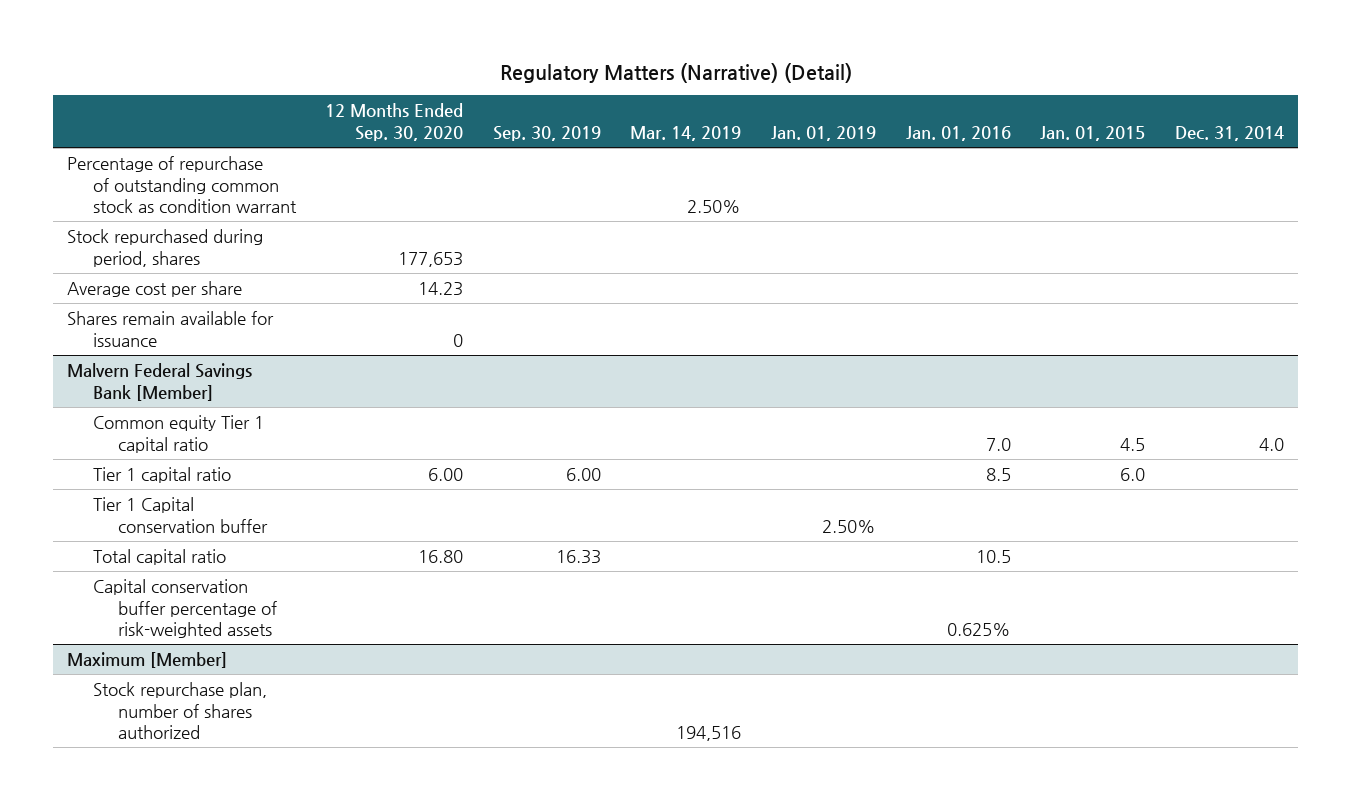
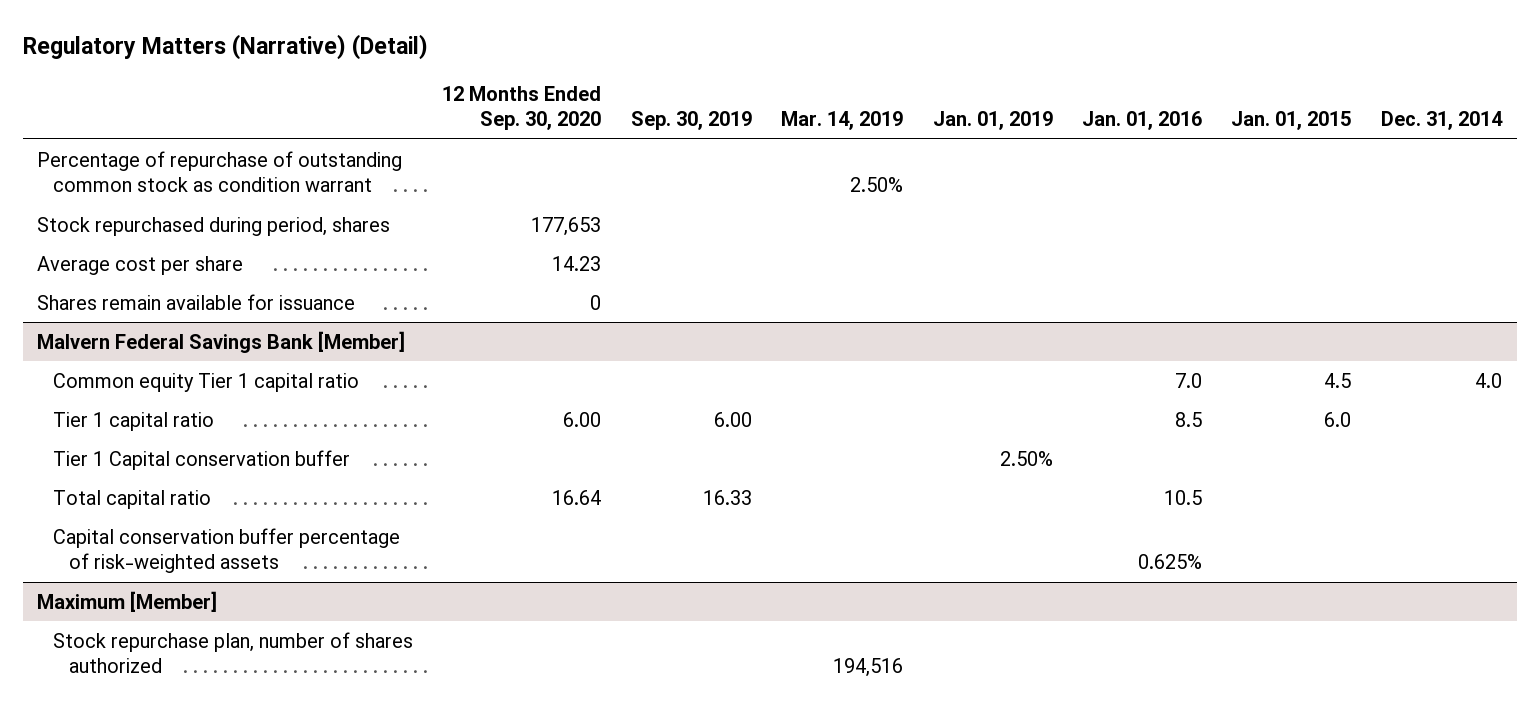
[418,549,464,563] 16.80 -> [552,489,602,505] 16.64

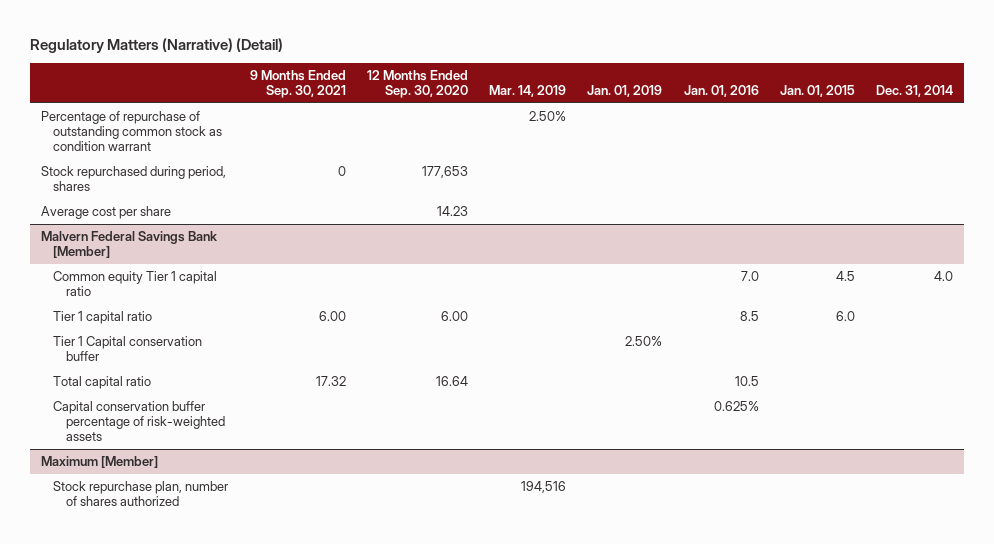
[630,111,752,131] Sep. 30, 2019 -> none
none -> [249,69,346,98] 9 Months Ended Sep. 30, 2021
[37,293,356,310] Shares remain available for issuance -> none

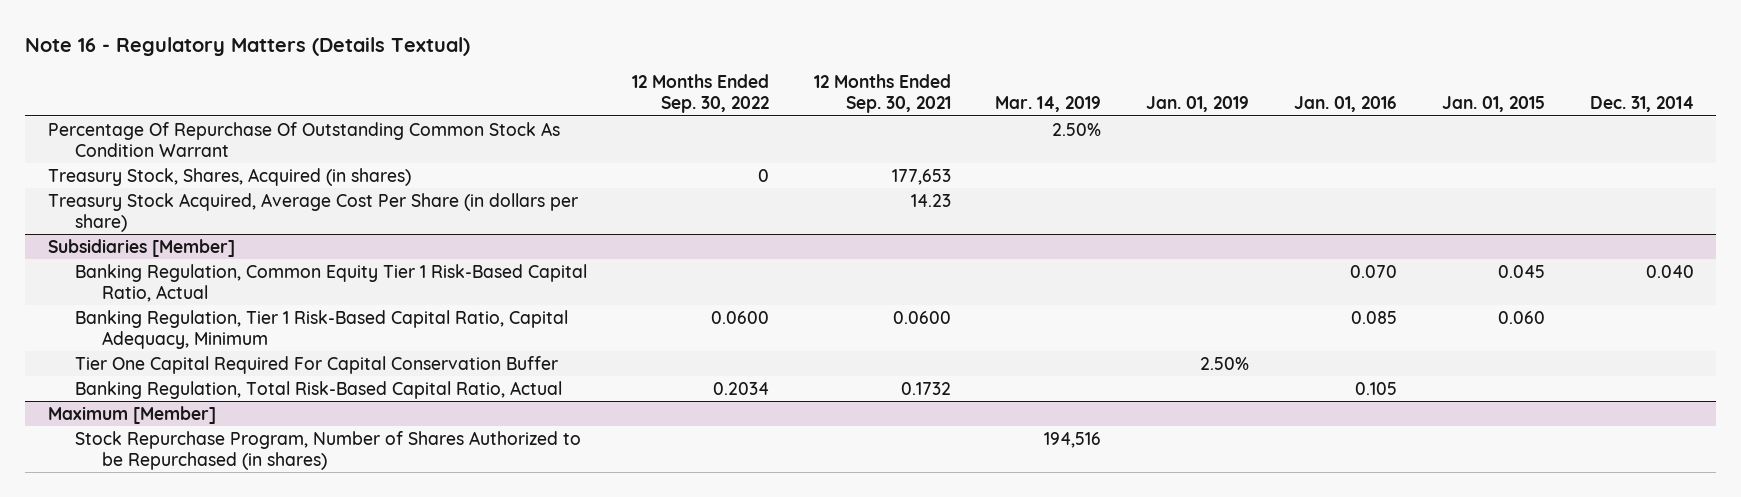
[29,37,283,53] Regulatory Matters (Narrative) (Detail) -> [25,37,471,57] Note 16 - Regulatory Matters (Details Textual)
[249,69,346,98] 9 Months Ended Sep. 30, 2021 -> none
[366,69,468,98] 12 Months Ended Sep. 30, 2020 -> none
none -> [631,74,769,114] 12 Months Ended Sep. 30, 2022
none -> [813,74,951,114] 12 Months Ended Sep. 30, 2021
[53,401,226,442] Capital conservation buffer percentage of risk-weighted assets -> none
[40,111,223,152] Percentage of repurchase of outstanding common stock as condition warrant -> [47,121,560,157] Percentage Of Repurchase Of Outstanding Common Stock As Condition Warrant
[40,166,226,192] Stock repurchased during period, shares -> [47,167,411,186] Treasury Stock, Shares, Acquired (in shares)
[40,206,171,220] Average cost per share -> [47,192,578,232] Treasury Stock Acquired, Average Cost Per Share (in dollars per share)
[40,231,218,259] Malvern Federal Savings Bank [Member] -> [47,238,235,257] Subsidiaries [Member]
[53,271,218,297] Common equity Tier 1 capital ratio -> [74,263,587,302] Banking Regulation, Common Equity Tier 1 Risk-Based Capital Ratio, Actual
[740,271,759,282] 7.0 -> [1350,264,1398,278] 0.070
[835,271,855,282] 4.5 -> [1497,264,1545,278] 0.045
[934,271,954,282] 4.0 -> [1645,264,1694,278] 0.040
[53,311,153,325] Tier 1 capital ratio -> [74,309,568,349] Banking Regulation, Tier 1 Risk-Based Capital Ratio, Capital Adequacy, Minimum
[739,311,759,322] 8.5 -> [1351,310,1398,324] 0.085
[835,311,855,322] 6.0 -> [1497,310,1545,324] 0.060
[53,336,203,362] Tier 1 Capital conservation buffer -> [74,355,558,374] Tier One Capital Required For Capital Conservation Buffer
[53,376,152,390] Total capital ratio -> [74,380,562,399] Banking Regulation, Total Risk-Based Capital Ratio, Actual
[734,376,759,387] 10.5 -> [1355,381,1398,395] 0.105
[53,481,229,507] Stock repurchase plan, number of shares authorized -> [74,430,581,470] Stock Repurchase Program, Number of Shares Authorized to be Repurchased (in shares)

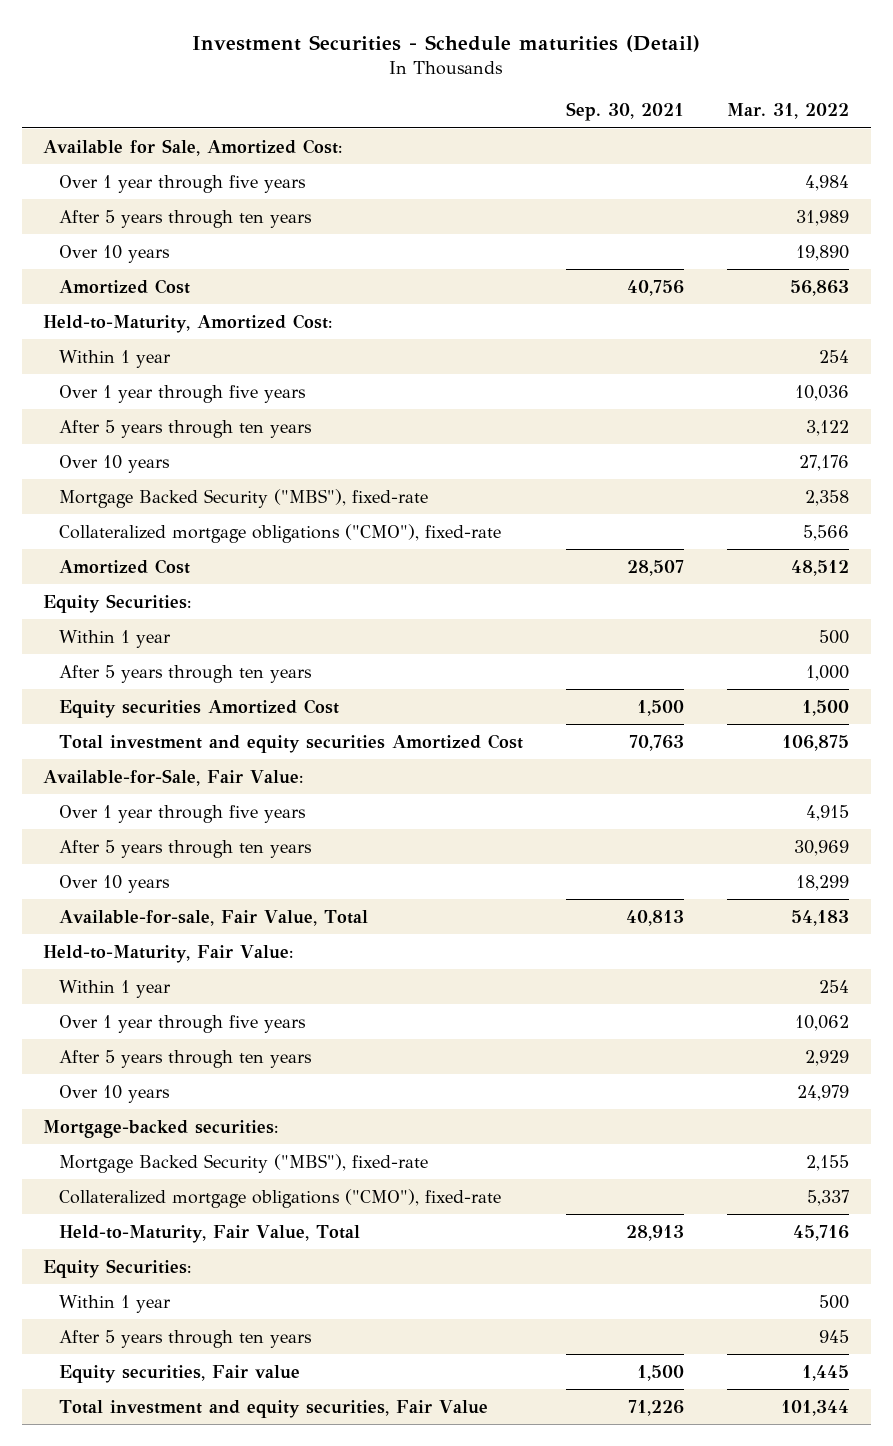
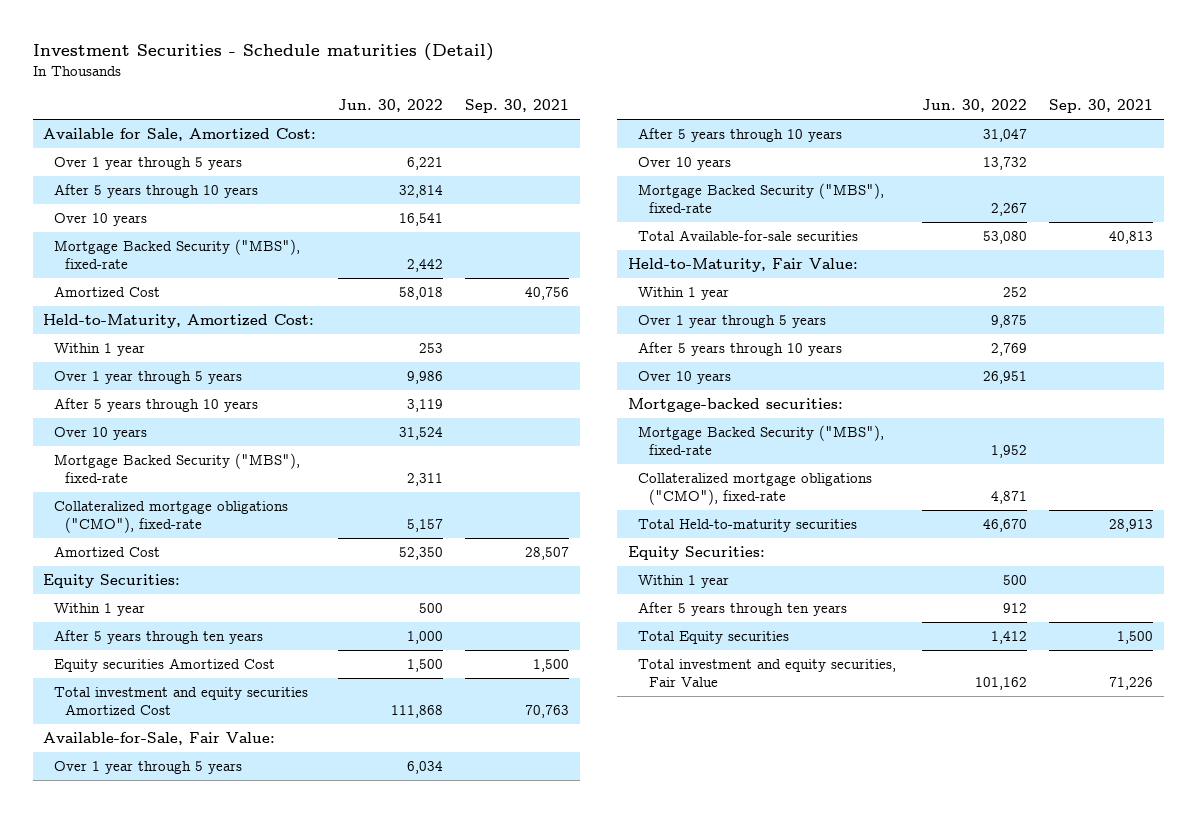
[727,103,850,120] Mar. 31, 2022 -> none
none -> [338,99,444,113] Jun. 30, 2022
[59,174,307,193] Over 1 year through five years -> [54,157,243,171] Over 1 year through 5 years
[59,209,313,228] After 5 years through ten years -> [54,184,259,199] After 5 years through 10 years
none -> [54,239,301,269] Mortgage Backed Security ("MBS"), fixed-rate
[59,384,307,403] Over 1 year through five years -> [54,371,243,385] Over 1 year through 5 years
[59,419,313,438] After 5 years through ten years -> [54,398,259,413] After 5 years through 10 years
[59,804,307,823] Over 1 year through five years -> [54,761,243,775] Over 1 year through 5 years
[59,839,313,858] After 5 years through ten years -> [638,128,843,143] After 5 years through 10 years
none -> [638,183,885,213] Mortgage Backed Security ("MBS"), fixed-rate
[59,909,369,926] Available-for-sale, Fair Value, Total -> [638,230,859,242] Total Available-for-sale securities
[59,1014,307,1033] Over 1 year through five years -> [638,315,827,329] Over 1 year through 5 years
[59,1049,313,1068] After 5 years through ten years -> [638,342,843,357] After 5 years through 10 years
[59,1224,361,1243] Held-to-Maturity, Fair Value, Total -> [638,519,858,533] Total Held-to-maturity securities
[59,1364,301,1383] Equity securities, Fair value -> [638,631,790,645] Total Equity securities

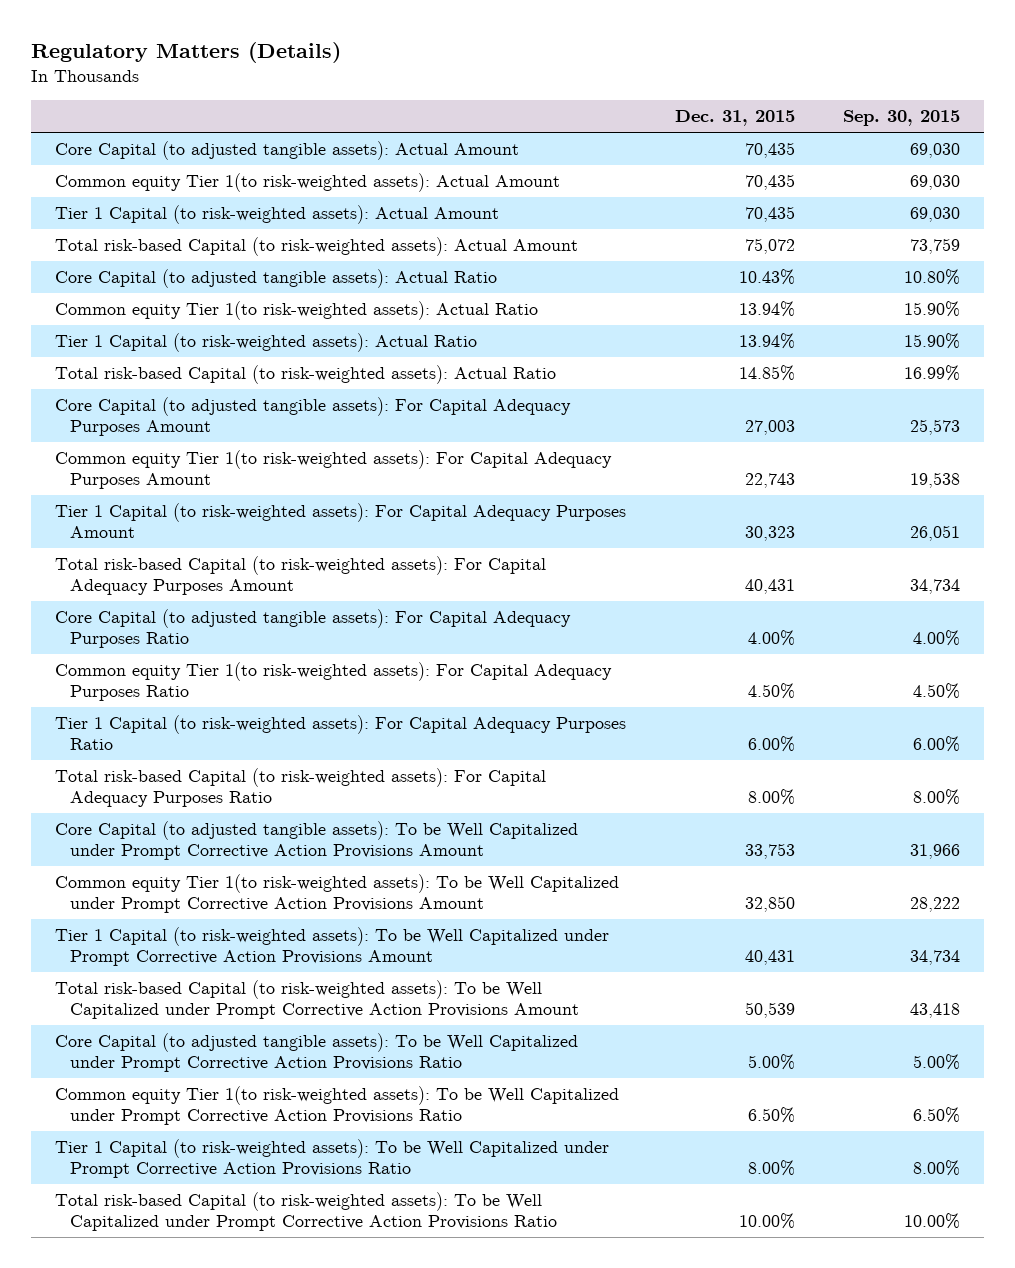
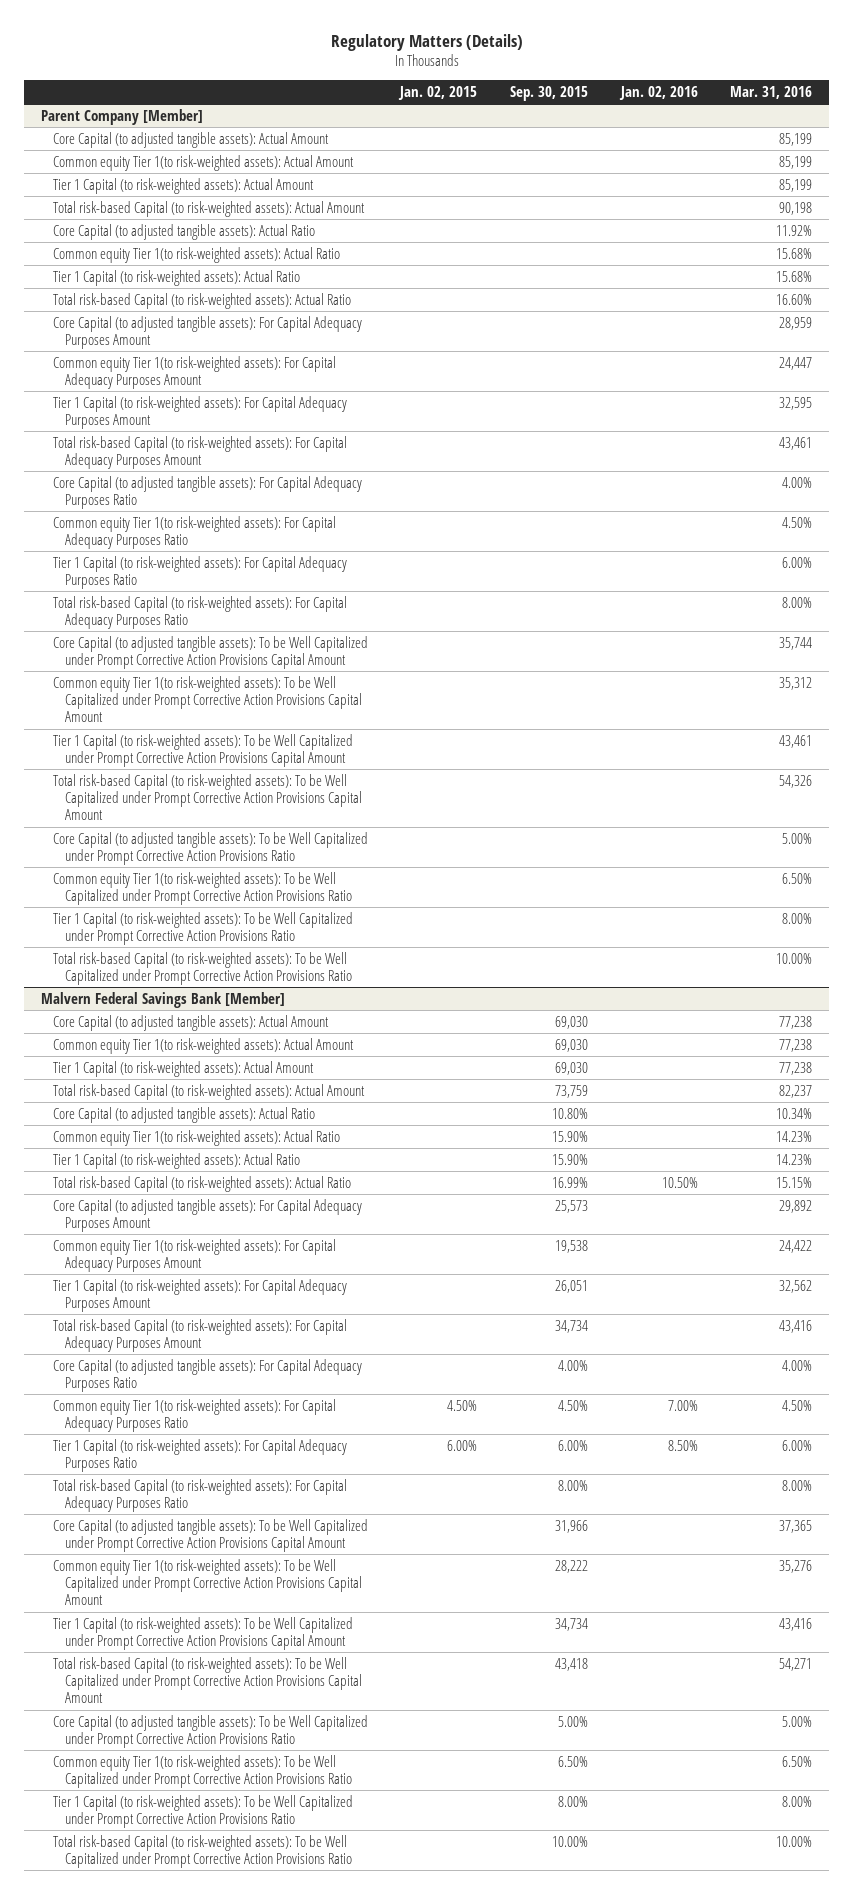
[674,110,795,127] Dec. 31, 2015 -> none
none -> [398,85,478,100] Jan. 02, 2015
none -> [618,85,698,100] Jan. 02, 2016
none -> [730,85,813,99] Mar. 31, 2016
none -> [40,108,203,125] Parent Company [Member]
none -> [52,131,329,148] Core Capital (to adjusted tangible assets): Actual Amount
none -> [52,154,354,171] Common equity Tier 1(to risk-weighted assets): Actual Amount
none -> [52,177,314,194] Tier 1 Capital (to risk-weighted assets): Actual Amount
none -> [52,200,365,217] Total risk-based Capital (to risk-weighted assets): Actual Amount
none -> [52,223,315,240] Core Capital (to adjusted tangible assets): Actual Ratio
none -> [52,246,340,263] Common equity Tier 1(to risk-weighted assets): Actual Ratio
none -> [52,269,300,286] Tier 1 Capital (to risk-weighted assets): Actual Ratio
none -> [52,292,351,309] Total risk-based Capital (to risk-weighted assets): Actual Ratio
none -> [52,315,362,349] Core Capital (to adjusted tangible assets): For Capital Adequacy Purposes Amount
none -> [52,355,336,389] Common equity Tier 1(to risk-weighted assets): For Capital Adequacy Purposes Amount
none -> [52,395,347,429] Tier 1 Capital (to risk-weighted assets): For Capital Adequacy Purposes Amount
none -> [52,435,347,469] Total risk-based Capital (to risk-weighted assets): For Capital Adequacy Purposes Amount
none -> [52,475,362,509] Core Capital (to adjusted tangible assets): For Capital Adequacy Purposes Ratio
none -> [52,515,336,549] Common equity Tier 1(to risk-weighted assets): For Capital Adequacy Purposes Ratio
none -> [52,555,347,589] Tier 1 Capital (to risk-weighted assets): For Capital Adequacy Purposes Ratio
none -> [52,595,347,629] Total risk-based Capital (to risk-weighted assets): For Capital Adequacy Purposes Ratio
none -> [52,635,368,669] Core Capital (to adjusted tangible assets): To be Well Capitalized under Prompt Corrective Action Provisions Capital Amount
none -> [52,675,362,723] Common equity Tier 1(to risk-weighted assets): To be Well Capitalized under Prompt Corrective Action Provisions Capital Amount
none -> [52,733,353,767] Tier 1 Capital (to risk-weighted assets): To be Well Capitalized under Prompt Corrective Action Provisions Capital Amount
none -> [52,773,362,821] Total risk-based Capital (to risk-weighted assets): To be Well Capitalized under Prompt Corrective Action Provisions Capital Amount
none -> [52,831,368,865] Core Capital (to adjusted tangible assets): To be Well Capitalized under Prompt Corrective Action Provisions Ratio
none -> [52,871,352,905] Common equity Tier 1(to risk-weighted assets): To be Well Capitalized under Prompt Corrective Action Provisions Ratio
none -> [52,911,353,945] Tier 1 Capital (to risk-weighted assets): To be Well Capitalized under Prompt Corrective Action Provisions Ratio
none -> [52,951,352,985] Total risk-based Capital (to risk-weighted assets): To be Well Capitalized under Prompt Corrective Action Provisions Ratio
none -> [40,991,285,1008] Malvern Federal Savings Bank [Member]
[55,821,579,860] Core Capital (to adjusted tangible assets): To be Well Capitalized under Prompt Corrective Action Provisions Amount -> [52,1518,368,1552] Core Capital (to adjusted tangible assets): To be Well Capitalized under Prompt Corrective Action Provisions Capital Amount
[55,874,620,913] Common equity Tier 1(to risk-weighted assets): To be Well Capitalized under Prompt Corrective Action Provisions Amount -> [52,1558,362,1606] Common equity Tier 1(to risk-weighted assets): To be Well Capitalized under Prompt Corrective Action Provisions Capital Amount
[55,927,610,966] Tier 1 Capital (to risk-weighted assets): To be Well Capitalized under Prompt Corrective Action Provisions Amount -> [52,1616,353,1650] Tier 1 Capital (to risk-weighted assets): To be Well Capitalized under Prompt Corrective Action Provisions Capital Amount
[55,980,579,1019] Total risk-based Capital (to risk-weighted assets): To be Well Capitalized under Prompt Corrective Action Provisions Amount -> [52,1656,362,1704] Total risk-based Capital (to risk-weighted assets): To be Well Capitalized under Prompt Corrective Action Provisions Capital Amount

